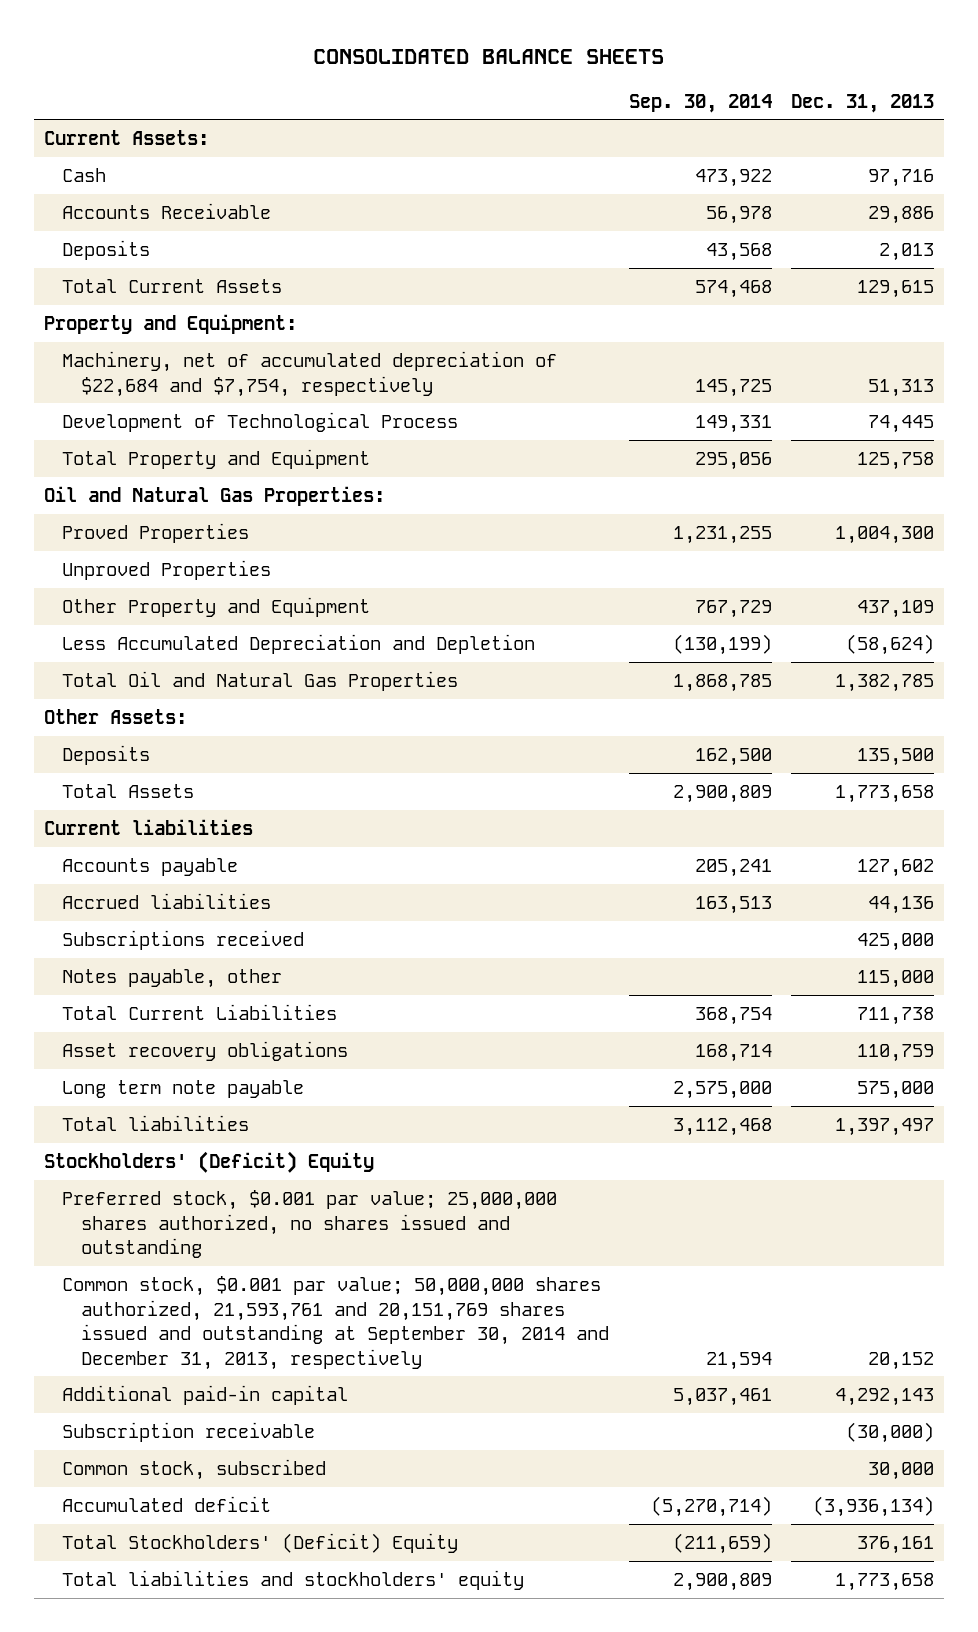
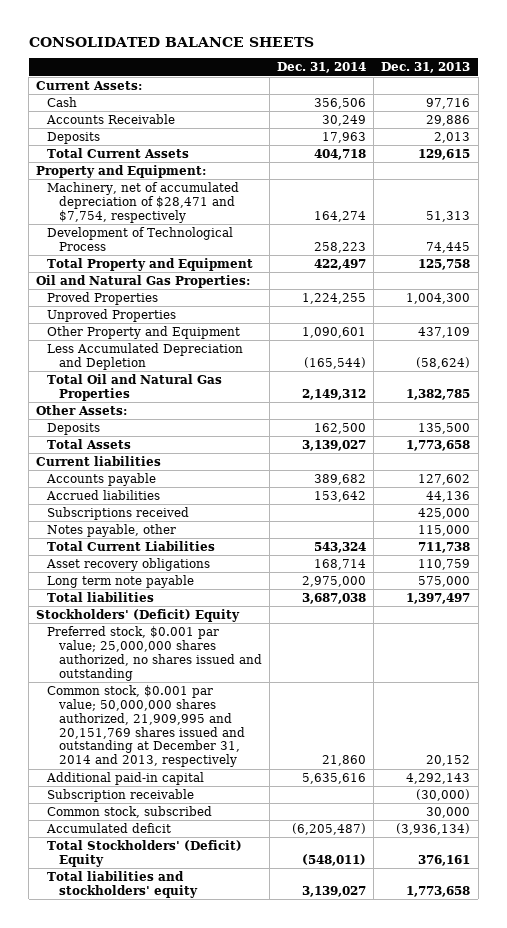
[628,93,772,113] Sep. 30, 2014 -> none
none -> [277,62,367,74] Dec. 31, 2014
[62,351,558,397] Machinery, net of accumulated depreciation of $22,684 and $7,754, respectively -> [47,181,240,223] Machinery, net of accumulated depreciation of $28,471 and $7,754, respectively
[62,1276,610,1370] Common stock, $0.001 par value; 50,000,000 shares authorized, 21,593,761 and 20,151,769 shares issued and outstanding at September 30, 2014 and December 31, 2013, respectively -> [47,684,245,768] Common stock, $0.001 par value; 50,000,000 shares authorized, 21,909,995 and 20,151,769 shares issued and outstanding at December 31, 2014 and 2013, respectively

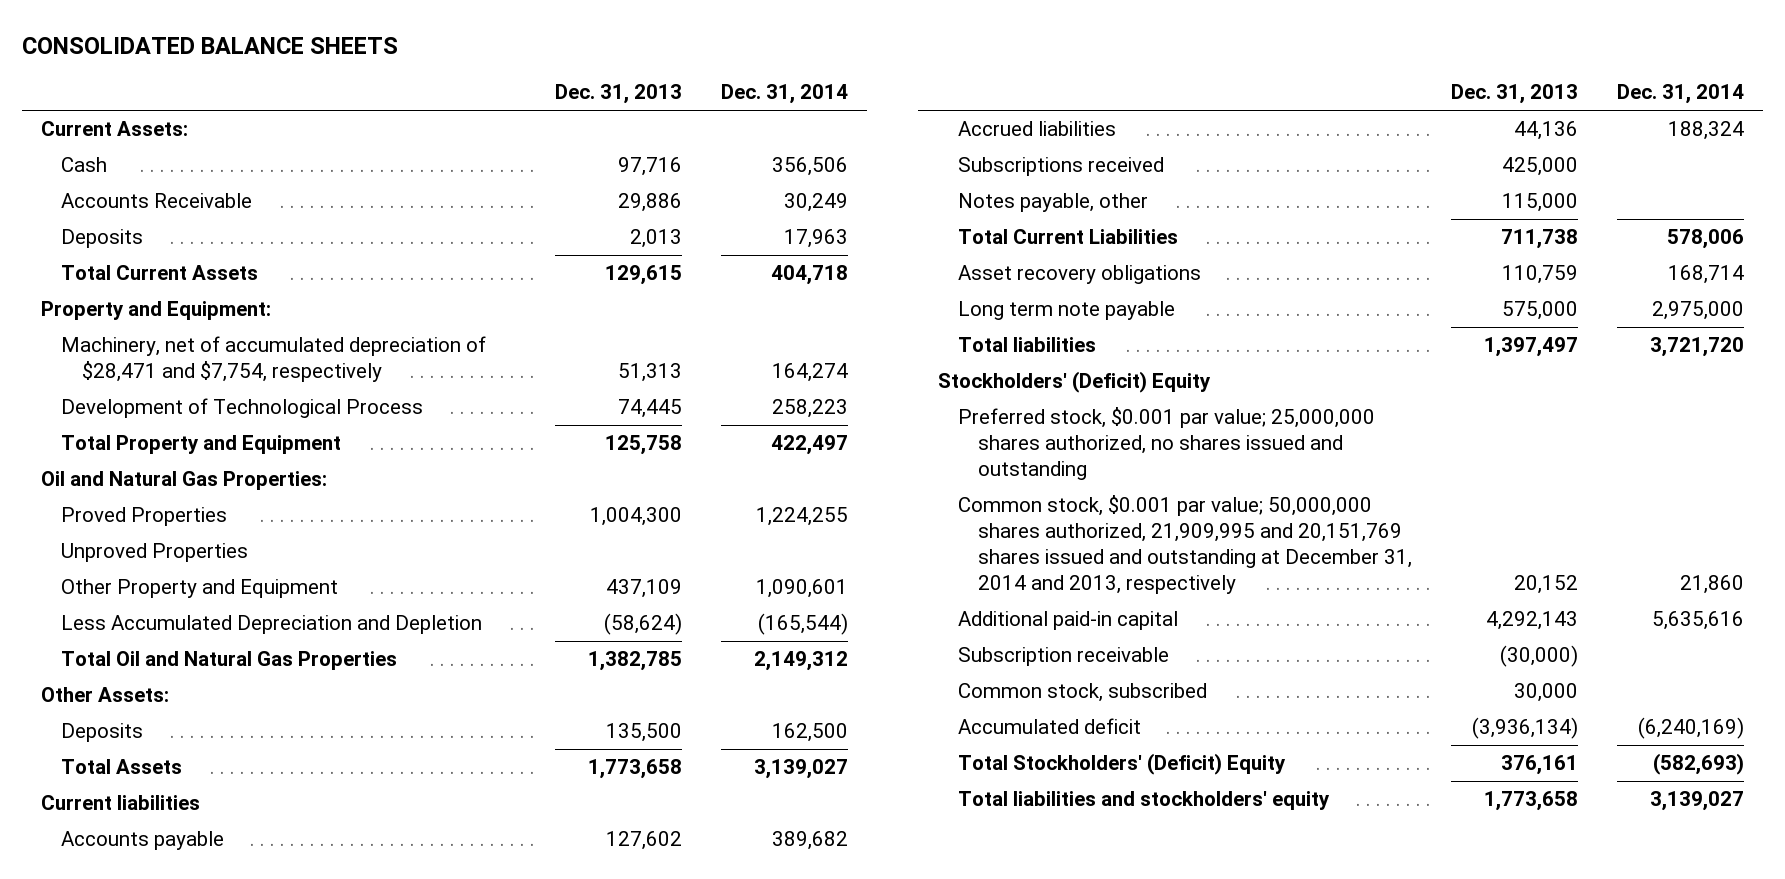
[314,490,367,502] 153,642 -> [1667,121,1744,141] 188,324
[314,541,367,553] 543,324 -> [1666,229,1744,250] 578,006
[302,592,367,604] 3,687,038 -> [1649,337,1744,358] 3,721,720
[292,822,367,835] (6,205,487) -> [1637,717,1744,740] (6,240,169)
[302,853,367,866] (548,011) -> [1652,753,1744,776] (582,693)

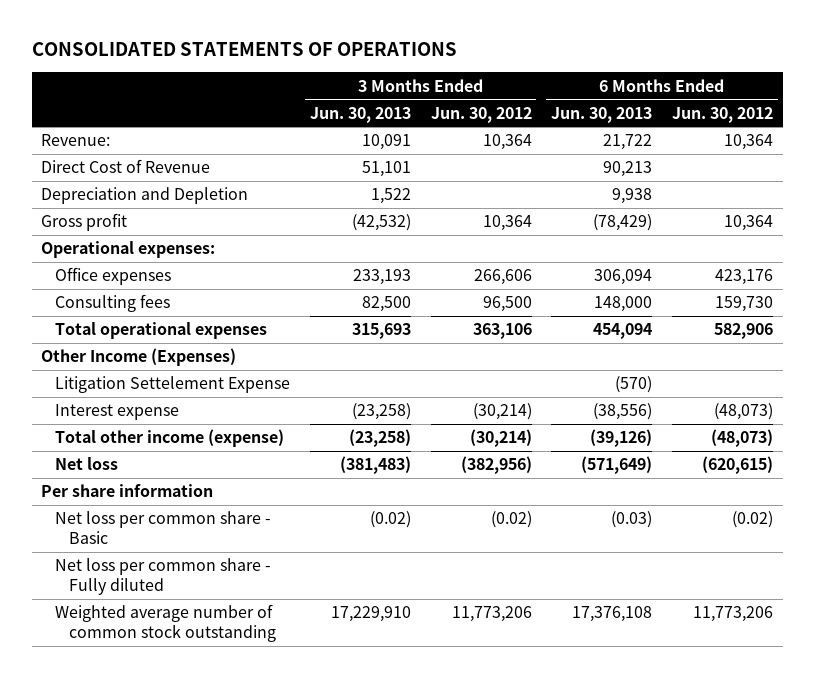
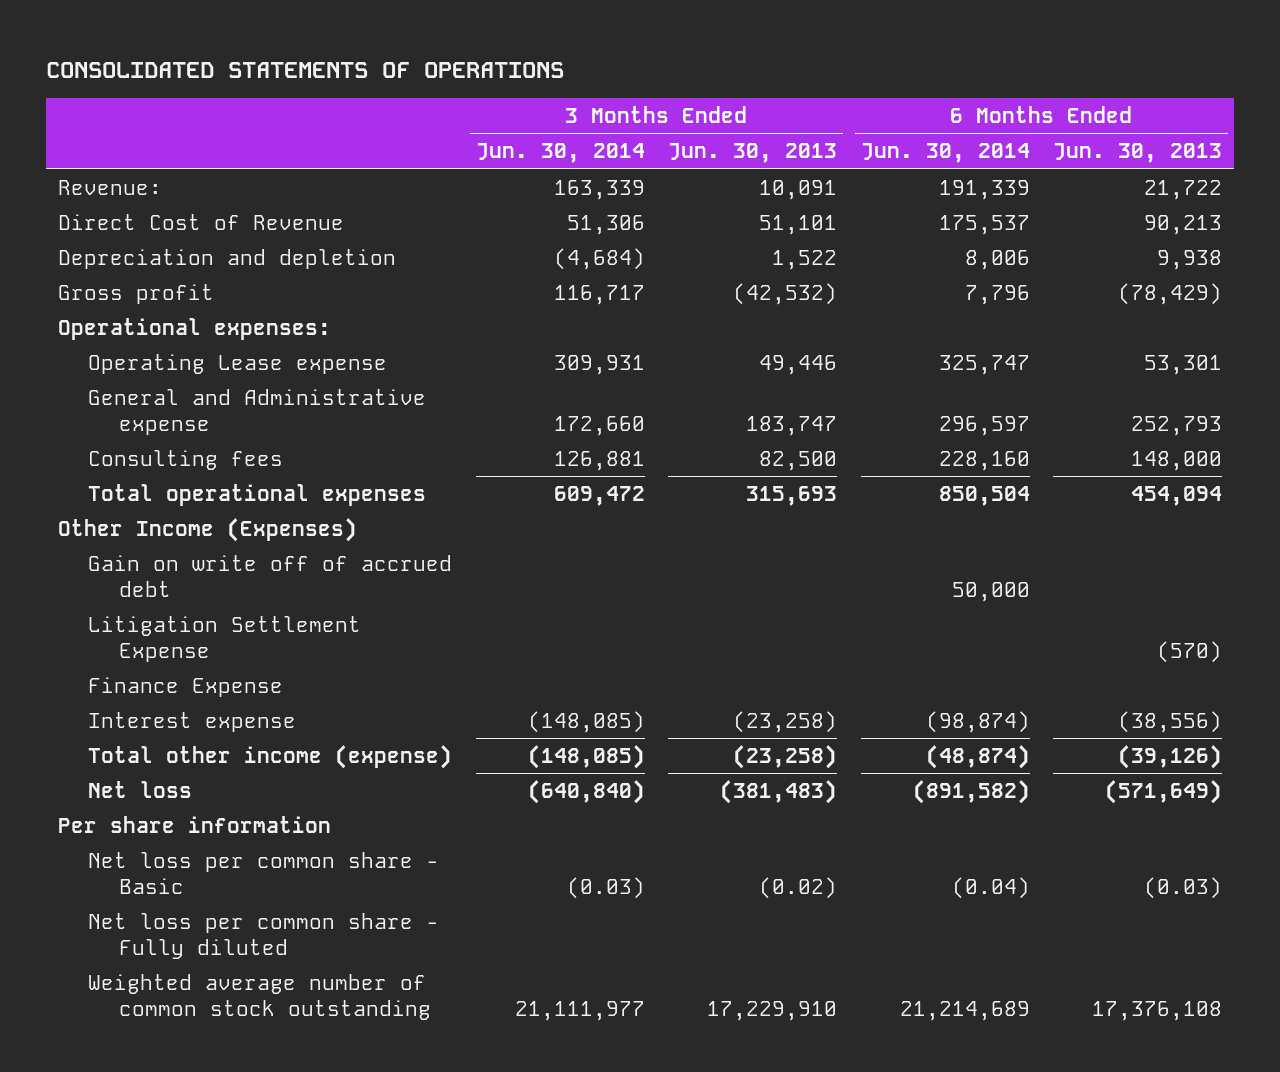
[430,106,532,123] Jun. 30, 2012 -> none
[671,106,773,123] Jun. 30, 2012 -> none
none -> [475,143,645,164] Jun. 30, 2014
none -> [860,143,1030,164] Jun. 30, 2014
[41,187,249,205] Depreciation and Depletion -> [57,248,396,269] Depreciation and depletion
[55,267,172,286] Office expenses -> none
none -> [88,353,388,374] Operating Lease expense
none -> [88,388,427,435] General and Administrative expense
none -> [88,554,453,597] Gain on write off of accrued debt
[55,376,291,394] Litigation Settelement Expense -> [88,615,362,662] Litigation Settlement Expense
none -> [88,676,284,697] Finance Expense

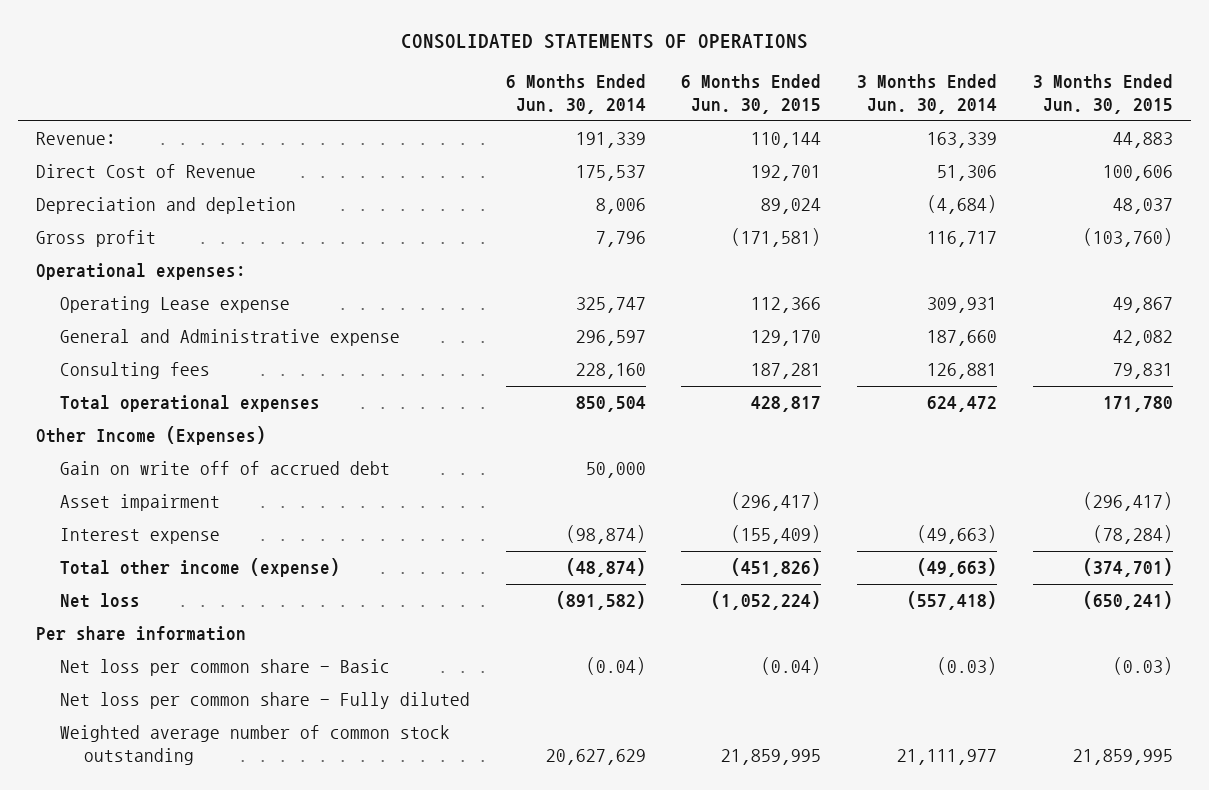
[668,143,838,164] Jun. 30, 2013 -> none
[1052,143,1222,164] Jun. 30, 2013 -> none
none -> [681,74,822,115] 6 Months Ended Jun. 30, 2015
none -> [1032,74,1173,115] 3 Months Ended Jun. 30, 2015
[553,415,645,436] 172,660 -> [927,330,998,347] 187,660
[553,485,645,506] 609,472 -> [927,396,998,413] 624,472
[88,615,362,662] Litigation Settlement Expense -> none
[88,676,284,697] Finance Expense -> none
none -> [59,494,220,512] Asset impairment
[527,710,645,733] (148,085) -> [917,525,998,545] (49,663)
[527,744,645,769] (148,085) -> [917,558,998,578] (49,663)
[527,779,645,804] (640,840) -> [907,591,998,611] (557,418)
[899,1000,1030,1021] 21,214,689 -> [545,749,646,766] 20,627,629

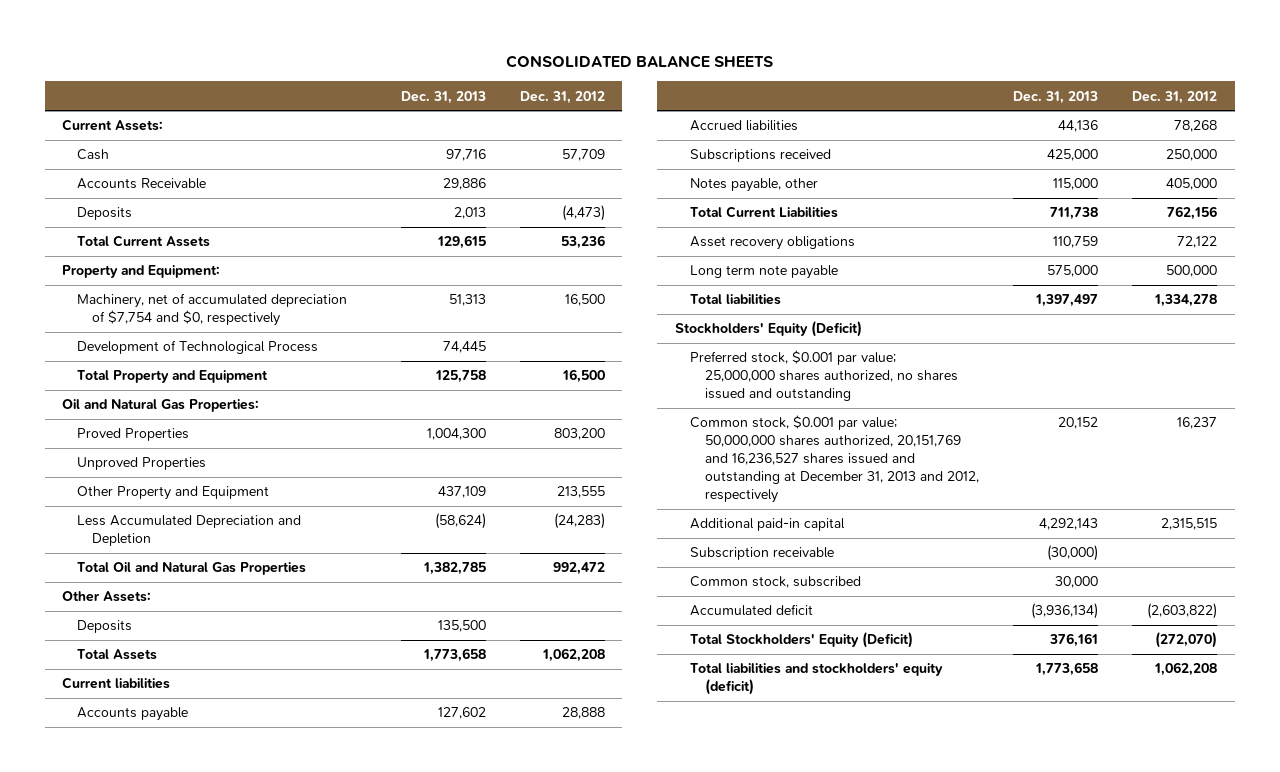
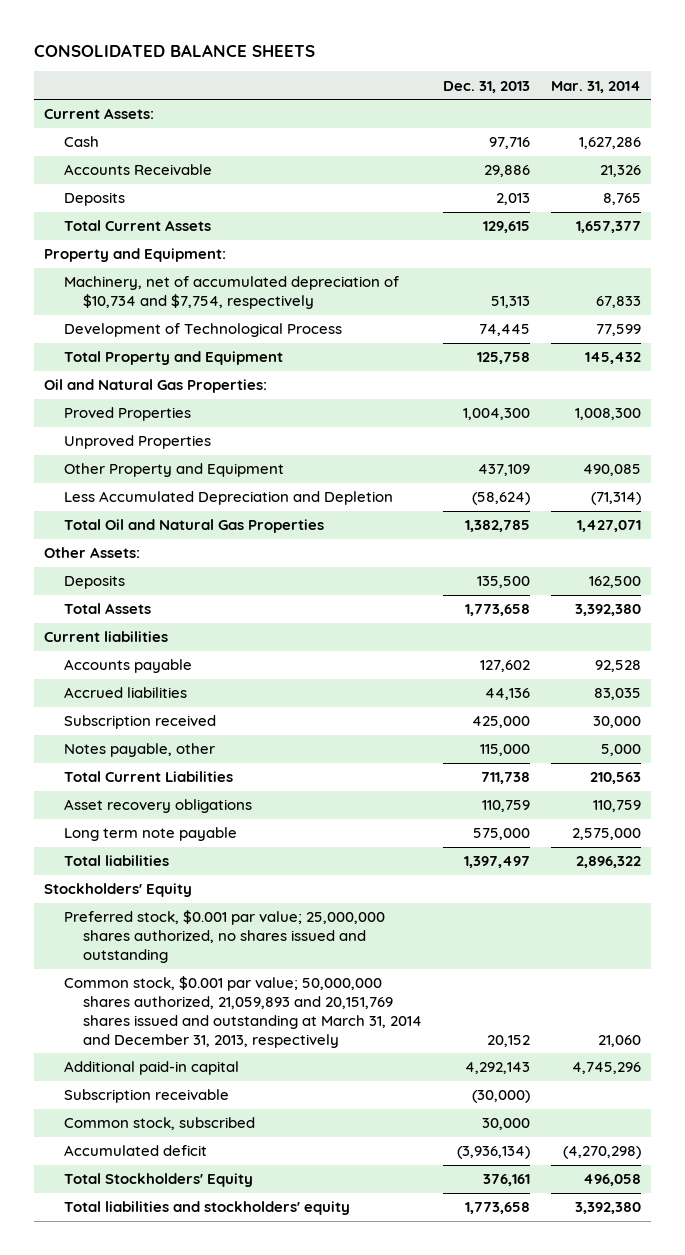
[520,90,606,104] Dec. 31, 2012 -> none
none -> [550,80,641,93] Mar. 31, 2014
[77,293,348,327] Machinery, net of accumulated depreciation of $7,754 and $0, respectively -> [63,276,399,310] Machinery, net of accumulated depreciation of $10,734 and $7,754, respectively
[689,149,831,163] Subscriptions received -> [63,715,216,730] Subscription received
[674,321,862,338] Stockholders' Equity (Deficit) -> [44,883,193,898] Stockholders' Equity
[689,415,979,504] Common stock, $0.001 par value; 50,000,000 shares authorized, 20,151,769 and 16,236,527 shares issued and outstanding at December 31, 2013 and 2012, respectively -> [63,976,423,1048] Common stock, $0.001 par value; 50,000,000 shares authorized, 21,059,893 and 20,151,769 shares issued and outstanding at March 31, 2014 and December 31, 2013, respectively
[689,632,913,649] Total Stockholders' Equity (Deficit) -> [63,1173,253,1188] Total Stockholders' Equity
[689,663,943,696] Total liabilities and stockholders' equity (deficit) -> [63,1201,350,1216] Total liabilities and stockholders' equity

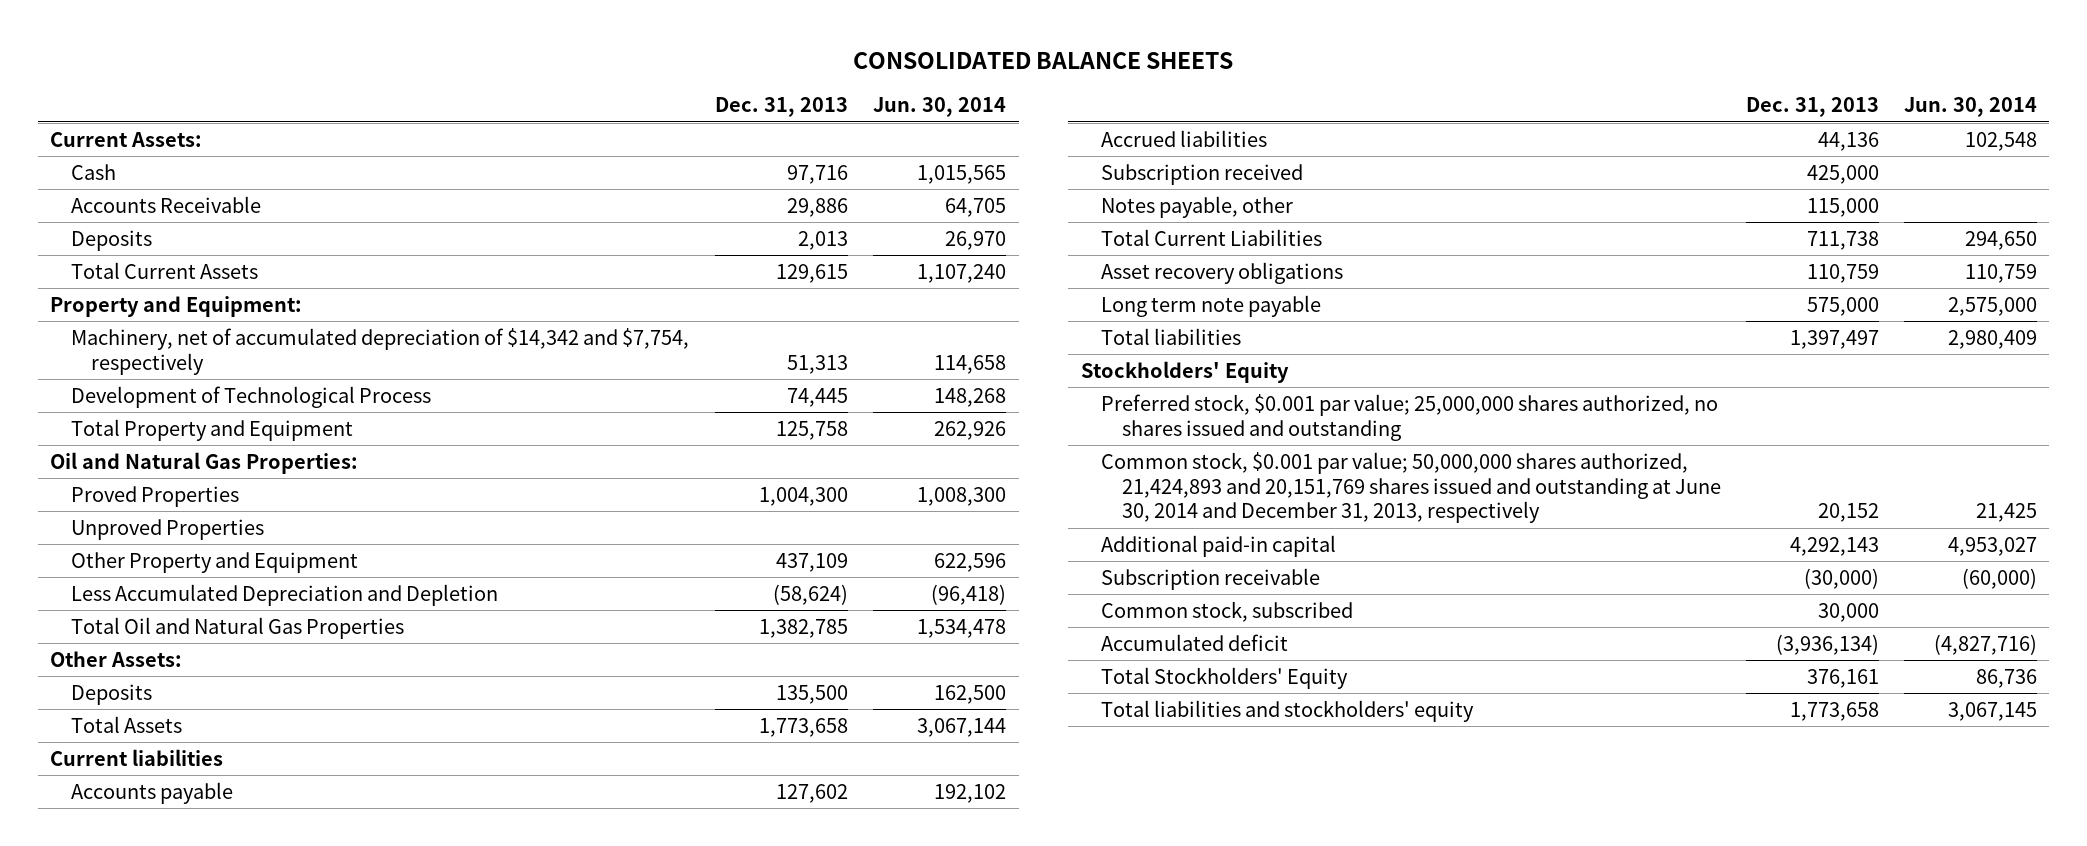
[550,80,641,93] Mar. 31, 2014 -> none
none -> [873,97,1007,118] Jun. 30, 2014
[63,276,399,310] Machinery, net of accumulated depreciation of $10,734 and $7,754, respectively -> [70,327,689,375] Machinery, net of accumulated depreciation of $14,342 and $7,754, respectively
[63,976,423,1048] Common stock, $0.001 par value; 50,000,000 shares authorized, 21,059,893 and 20,151,769 shares issued and outstanding at March 31, 2014 and December 31, 2013, respectively -> [1101,451,1721,524] Common stock, $0.001 par value; 50,000,000 shares authorized, 21,424,893 and 20,151,769 shares issued and outstanding at June 30, 2014 and December 31, 2013, respectively

